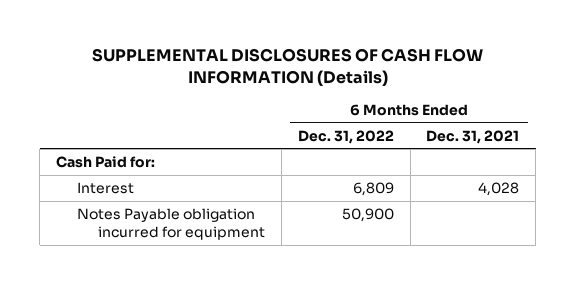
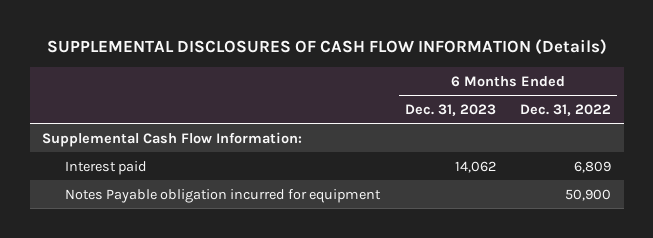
[426,129,520,144] Dec. 31, 2021 -> none
none -> [404,103,496,116] Dec. 31, 2023
[56,155,156,168] Cash Paid for: -> none
none -> [41,131,302,147] Supplemental Cash Flow Information:
[77,181,135,194] Interest -> [65,160,148,175] Interest paid

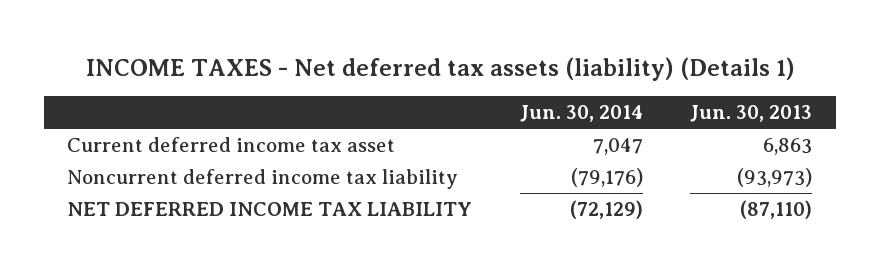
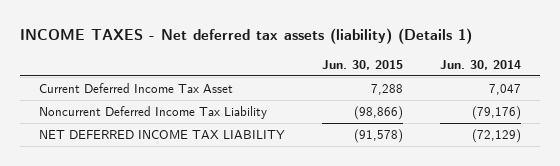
[690,105,813,123] Jun. 30, 2013 -> none
none -> [322,59,404,70] Jun. 30, 2015
[67,137,396,153] Current deferred income tax asset -> [39,82,234,93] Current Deferred Income Tax Asset
[67,169,459,190] Noncurrent deferred income tax liability -> [39,105,268,119] Noncurrent Deferred Income Tax Liability

